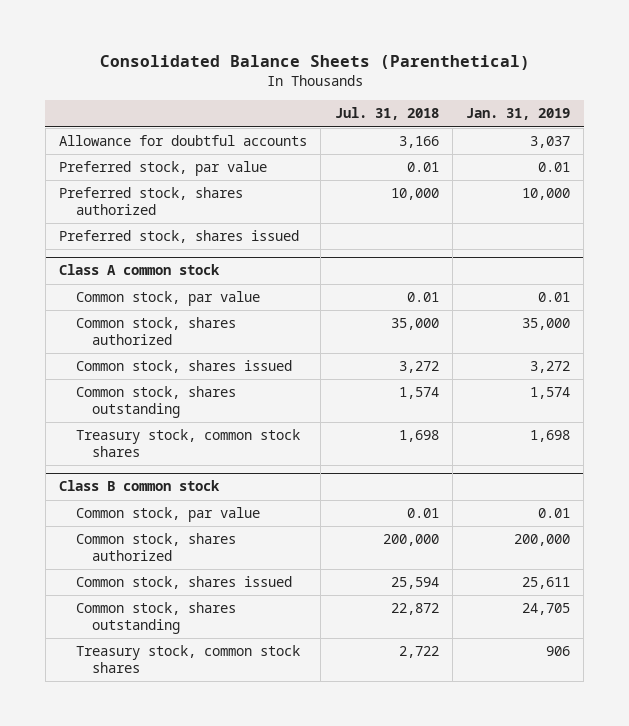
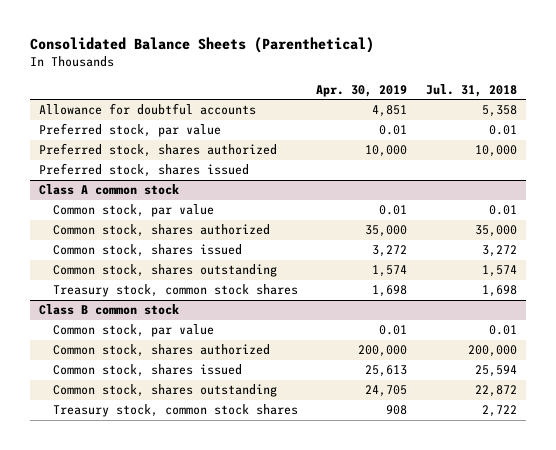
[466,108,571,121] Jan. 31, 2019 -> none
none -> [316,84,408,97] Apr. 30, 2019
[398,136,439,149] 3,166 -> [481,105,517,118] 5,358

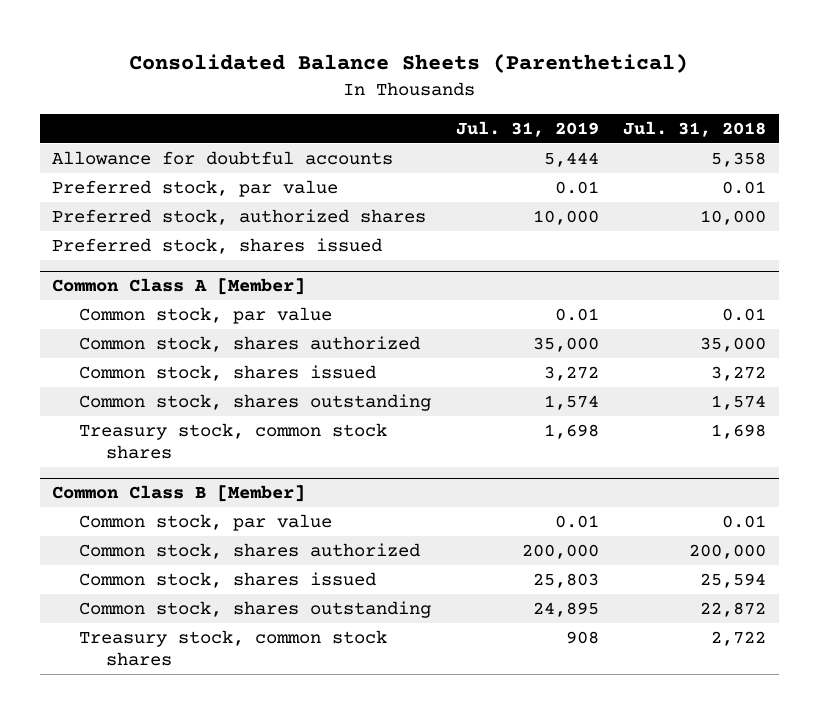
[316,84,408,97] Apr. 30, 2019 -> none
none -> [455,120,599,137] Jul. 31, 2019
[38,143,277,158] Preferred stock, shares authorized -> [51,209,426,226] Preferred stock, authorized shares
[38,184,179,196] Class A common stock -> [51,278,305,296] Common Class A [Member]
[38,304,179,316] Class B common stock -> [51,485,305,503] Common Class B [Member]

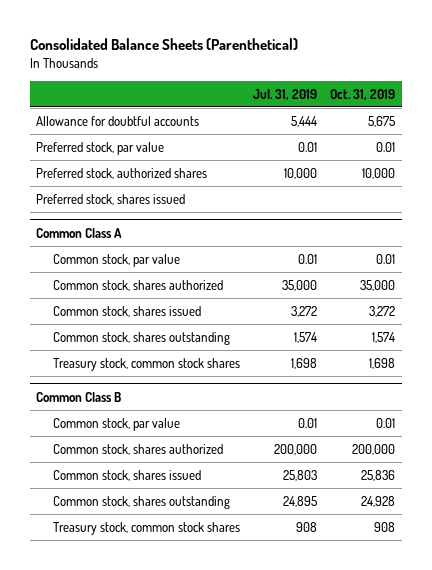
[623,120,767,137] Jul. 31, 2018 -> none
none -> [330,88,396,100] Oct. 31, 2019
[51,278,305,296] Common Class A [Member] -> [36,227,123,238] Common Class A
[51,485,305,503] Common Class B [Member] -> [36,391,122,402] Common Class B

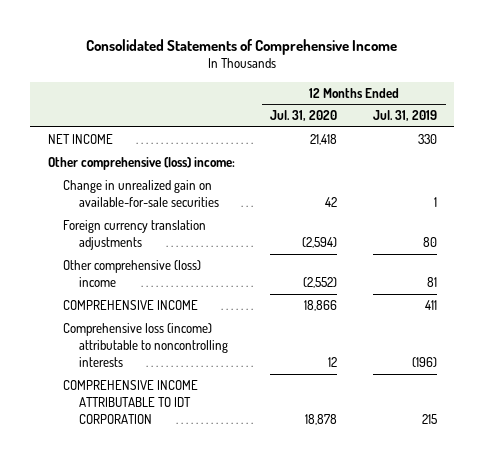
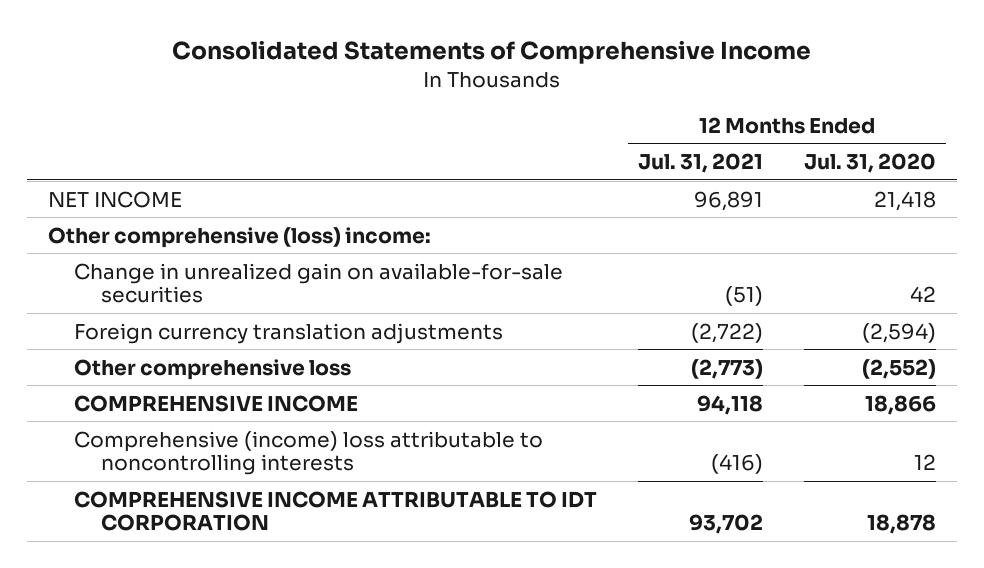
[372,110,437,122] Jul. 31, 2019 -> none
none -> [638,152,764,173] Jul. 31, 2021
[63,260,202,288] Other comprehensive (loss) income -> [74,358,352,380] Other comprehensive loss
[63,323,228,368] Comprehensive loss (income) attributable to noncontrolling interests -> [74,430,544,476] Comprehensive (income) loss attributable to noncontrolling interests

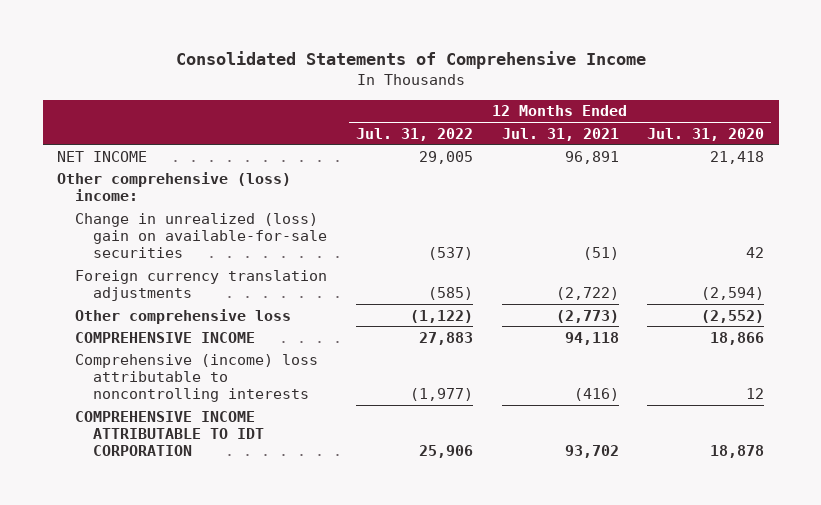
none -> [356,127,474,141] Jul. 31, 2022
[74,262,564,304] Change in unrealized gain on available-for-sale securities -> [75,212,328,258] Change in unrealized (loss) gain on available-for-sale securities

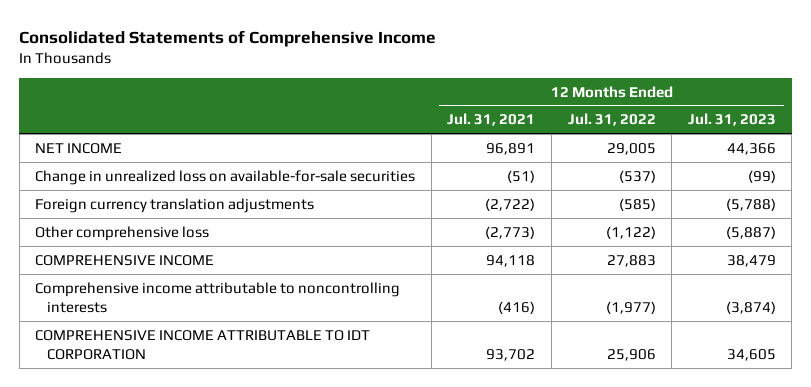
[647,127,765,141] Jul. 31, 2020 -> none
none -> [687,113,776,127] Jul. 31, 2023
[56,171,291,201] Other comprehensive (loss) income: -> none
[75,212,328,258] Change in unrealized (loss) gain on available-for-sale securities -> [35,169,416,185] Change in unrealized loss on available-for-sale securities
[75,353,319,402] Comprehensive (income) loss attributable to noncontrolling interests -> [35,281,401,314] Comprehensive income attributable to noncontrolling interests

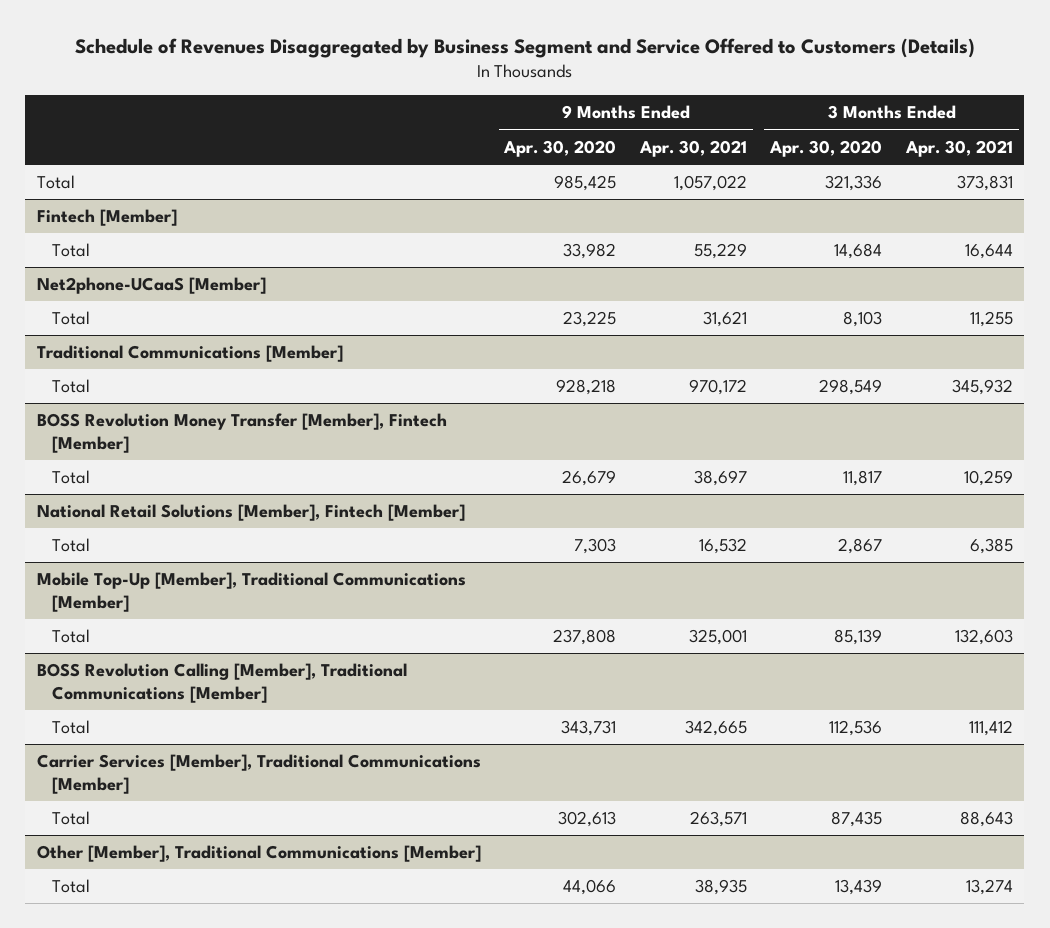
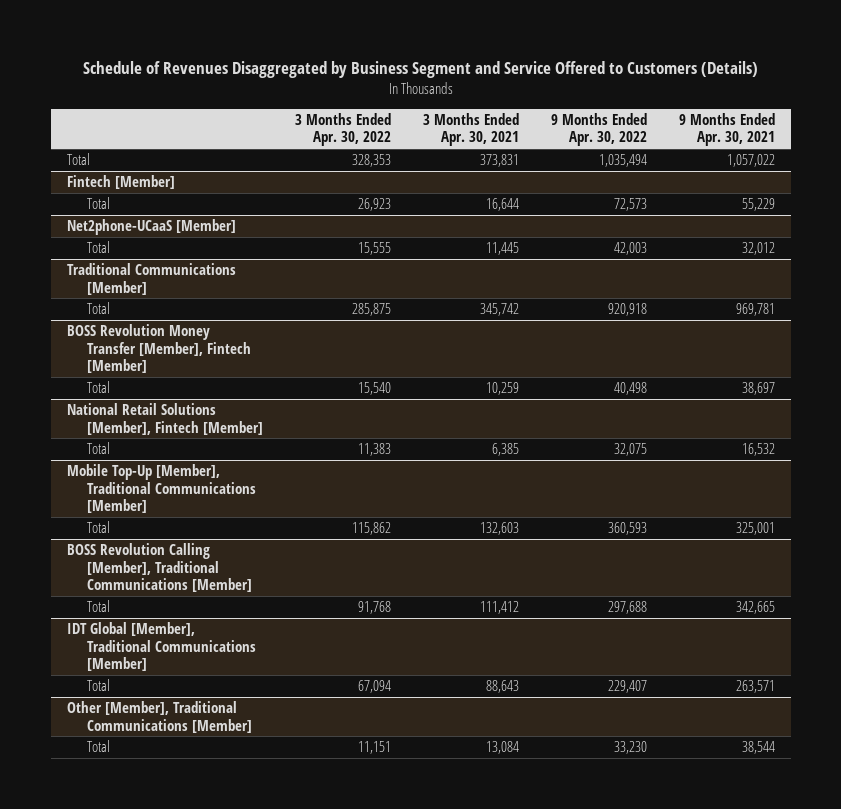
[503,139,617,157] Apr. 30, 2020 -> none
[769,139,883,157] Apr. 30, 2020 -> none
none -> [295,113,392,147] 3 Months Ended Apr. 30, 2022
none -> [550,113,647,147] 9 Months Ended Apr. 30, 2022
[702,311,747,328] 31,621 -> [741,242,775,256] 32,012
[969,311,1013,328] 11,255 -> [485,242,519,256] 11,445
[688,379,747,396] 970,172 -> [735,303,775,317] 969,781
[951,379,1013,396] 345,932 -> [479,303,519,317] 345,742
[37,754,482,794] Carrier Services [Member], Traditional Communications [Member] -> none
none -> [66,622,257,671] IDT Global [Member], Traditional Communications [Member]
[694,879,747,896] 38,935 -> [741,741,775,755] 38,544
[965,879,1013,896] 13,274 -> [485,741,519,755] 13,084

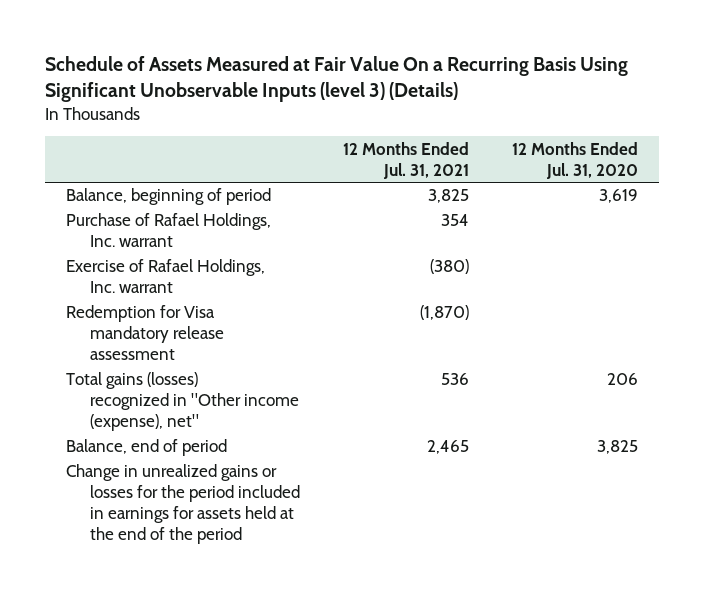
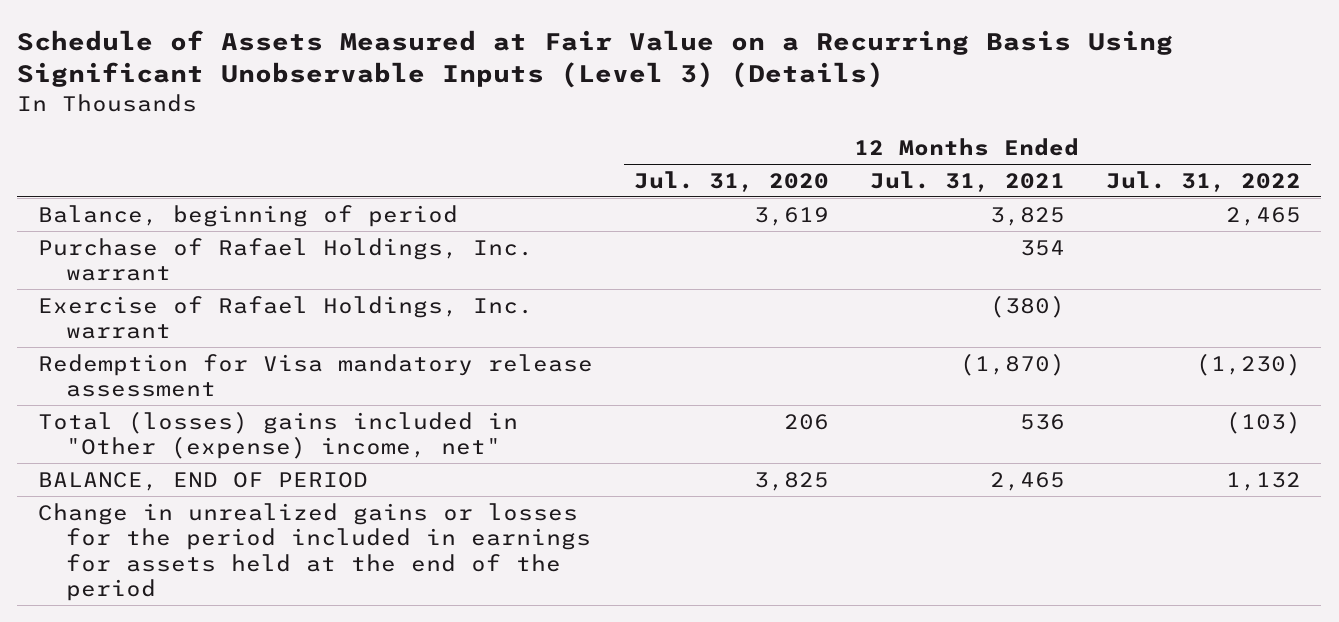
[44,55,628,102] Schedule of Assets Measured at Fair Value On a Recurring Basis Using Significant Unobservable Inputs (level 3) (Details) -> [17,29,1174,89] Schedule of Assets Measured at Fair Value on a Recurring Basis Using Significant Unobservable Inputs (Level 3) (Details)
none -> [1105,170,1301,192] Jul. 31, 2022
[66,372,299,432] Total gains (losses) recognized in "Other income (expense), net" -> [37,410,518,460] Total (losses) gains included in "Other (expense) income, net"
[66,439,228,457] Balance, end of period -> [37,471,368,491] BALANCE, END OF PERIOD

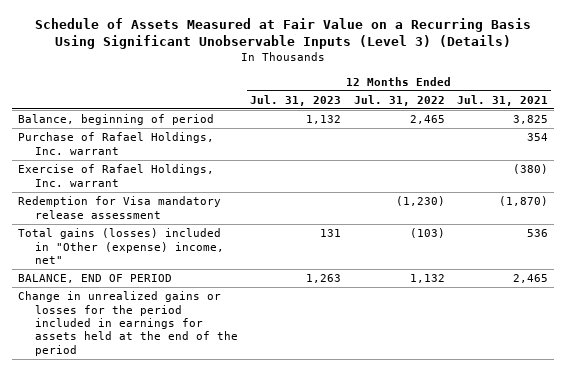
[633,170,829,192] Jul. 31, 2020 -> none
none -> [250,94,342,106] Jul. 31, 2023
[37,410,518,460] Total (losses) gains included in "Other (expense) income, net" -> [17,228,225,264] Total gains (losses) included in "Other (expense) income, net"

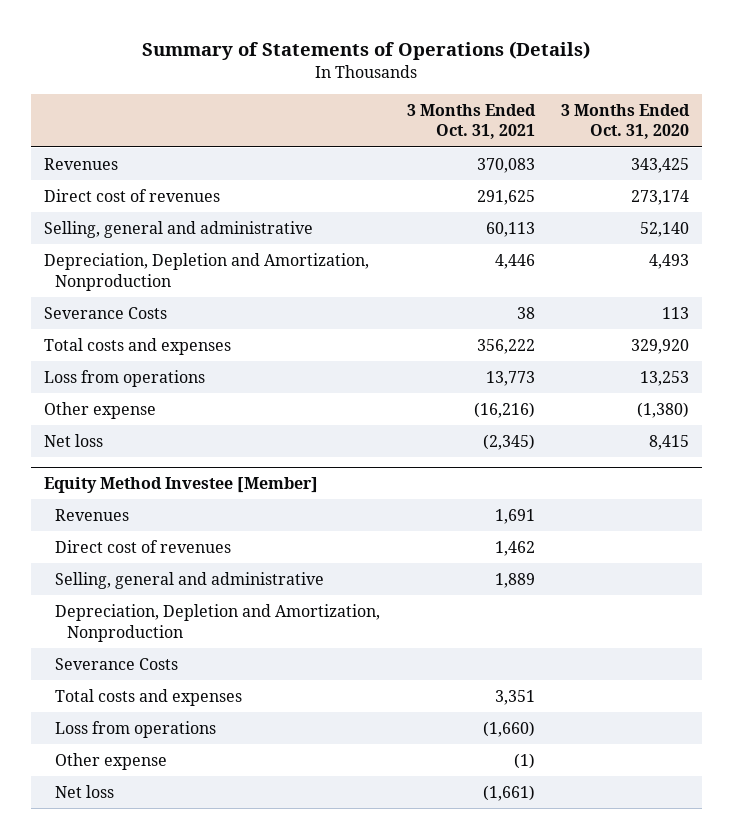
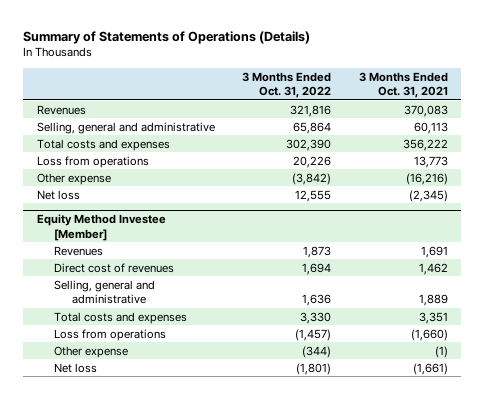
[561,103,691,140] 3 Months Ended Oct. 31, 2020 -> none
none -> [242,71,332,99] 3 Months Ended Oct. 31, 2022
[43,188,220,202] Direct cost of revenues -> none
[43,252,369,291] Depreciation, Depletion and Amortization, Nonproduction -> none
[43,306,167,319] Severance Costs -> none
[55,603,381,642] Depreciation, Depletion and Amortization, Nonproduction -> none
[55,657,179,670] Severance Costs -> none

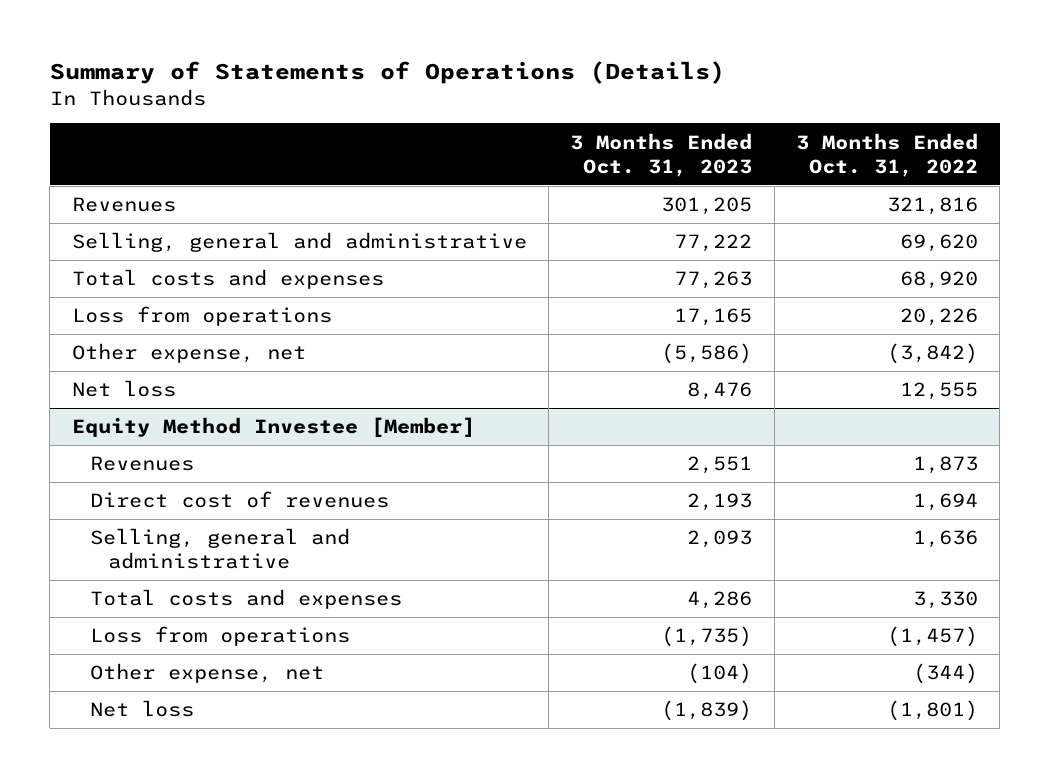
[358,71,448,99] 3 Months Ended Oct. 31, 2021 -> none
none -> [570,132,753,177] 3 Months Ended Oct. 31, 2023
[293,121,332,134] 65,864 -> [900,234,979,253] 69,620
[286,138,332,151] 302,390 -> [900,271,979,290] 68,920
[36,172,111,185] Other expense -> [71,343,306,364] Other expense, net
[54,345,129,358] Other expense -> [89,663,324,684] Other expense, net

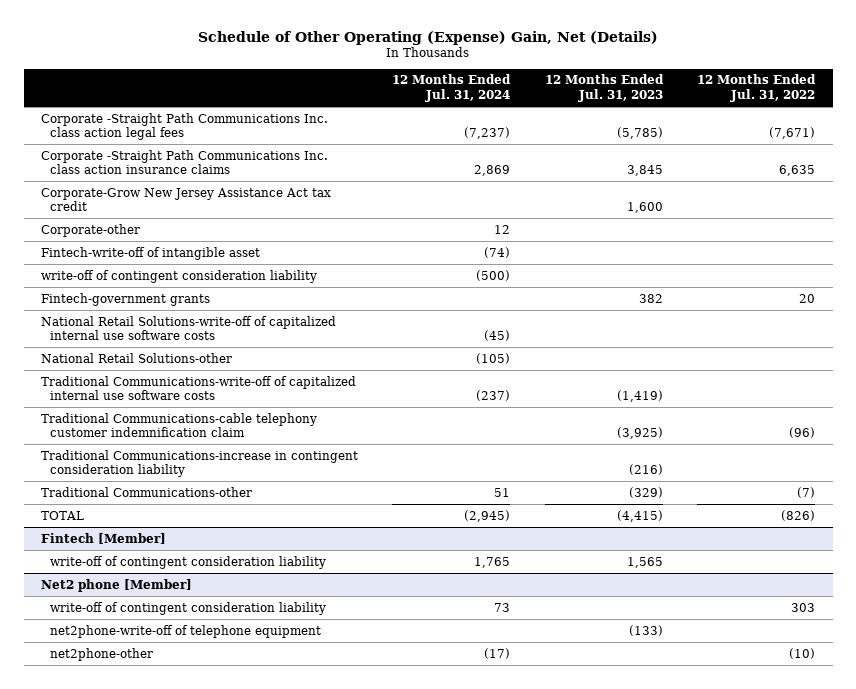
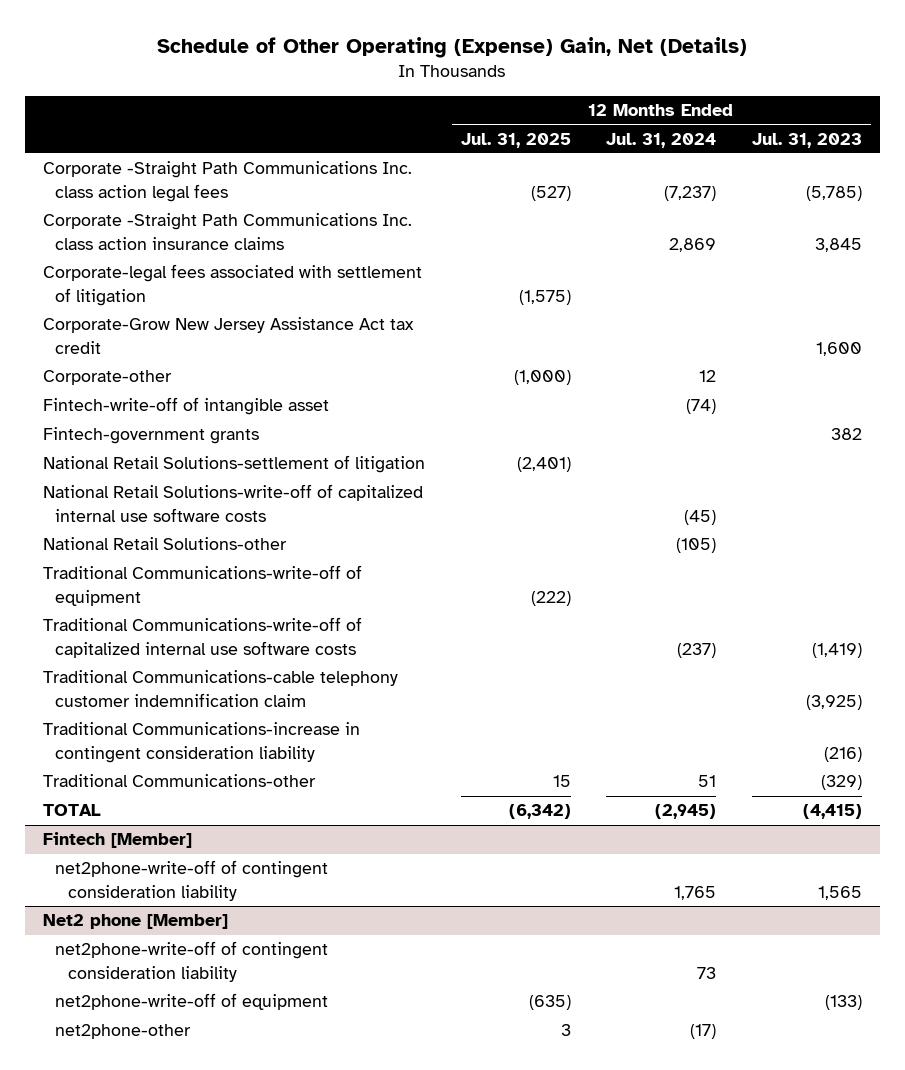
[697,74,817,102] 12 Months Ended Jul. 31, 2022 -> none
none -> [460,132,571,148] Jul. 31, 2025
none -> [42,264,422,306] Corporate-legal fees associated with settlement of litigation
[40,269,317,283] write-off of contingent consideration liability -> none
none -> [42,455,425,474] National Retail Solutions-settlement of litigation
none -> [42,565,362,606] Traditional Communications-write-off of equipment
[49,555,326,569] write-off of contingent consideration liability -> [55,860,329,901] net2phone-write-off of contingent consideration liability
[49,601,326,615] write-off of contingent consideration liability -> [55,941,329,982] net2phone-write-off of contingent consideration liability
[49,624,321,638] net2phone-write-off of telephone equipment -> [55,993,329,1011] net2phone-write-off of equipment

